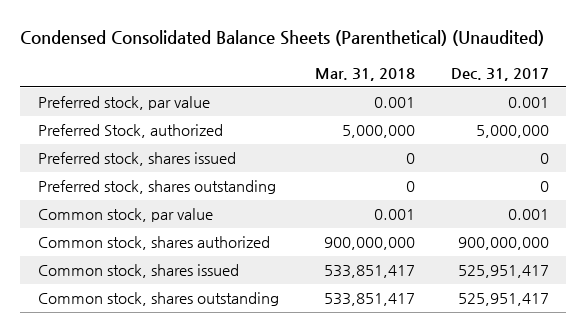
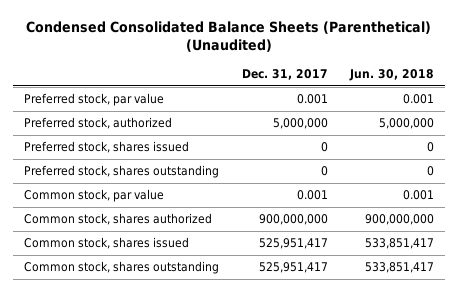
[314,67,415,81] Mar. 31, 2018 -> none
none -> [348,68,434,81] Jun. 30, 2018
[38,124,224,139] Preferred Stock, authorized -> [24,117,173,130] Preferred stock, authorized

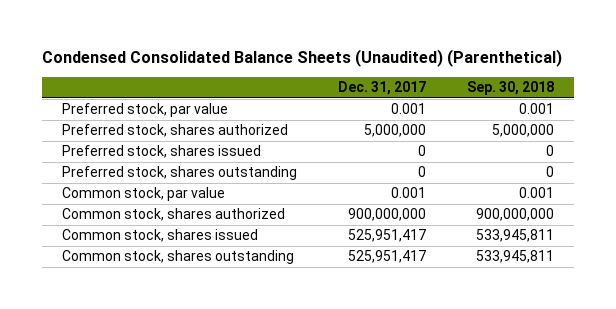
[26,20,432,52] Condensed Consolidated Balance Sheets (Parenthetical) (Unaudited) -> [41,49,562,68] Condensed Consolidated Balance Sheets (Unaudited) (Parenthetical)
[348,68,434,81] Jun. 30, 2018 -> none
none -> [466,81,554,96] Sep. 30, 2018
[24,117,173,130] Preferred stock, authorized -> [62,124,289,138] Preferred stock, shares authorized

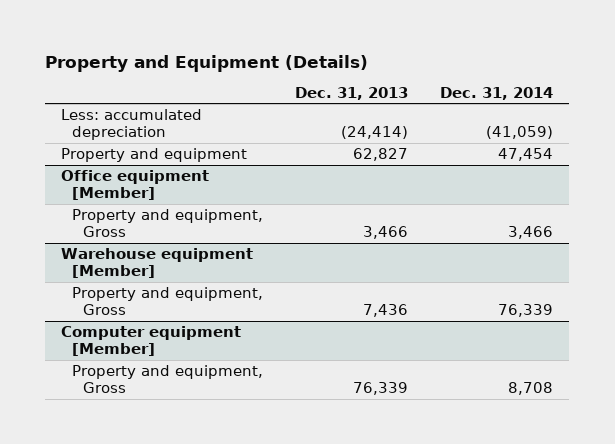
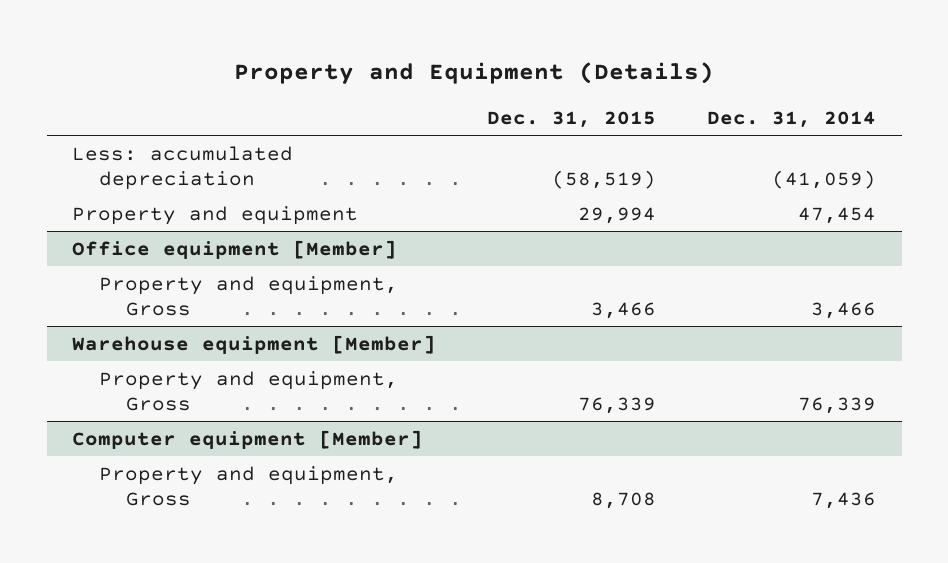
[295,86,409,100] Dec. 31, 2013 -> none
none -> [487,111,657,129] Dec. 31, 2015
[508,382,554,396] 8,708 -> [811,491,877,509] 7,436

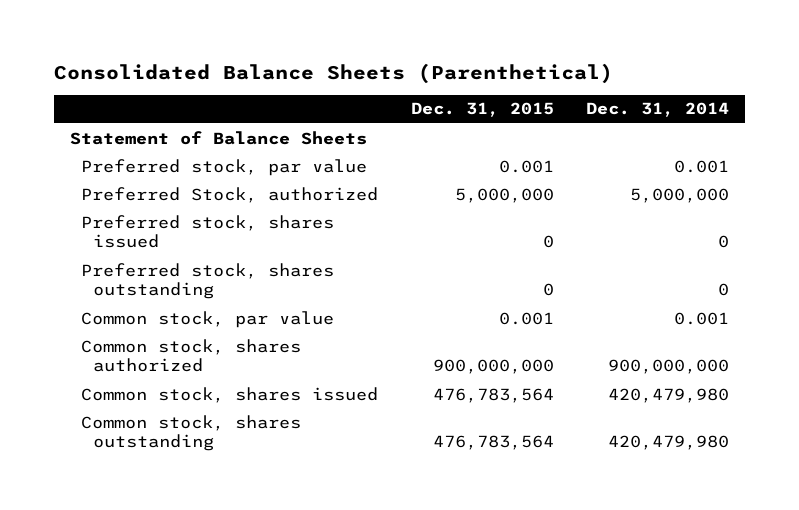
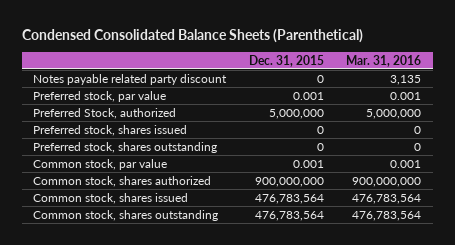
[53,62,613,84] Consolidated Balance Sheets (Parenthetical) -> [21,29,363,44] Condensed Consolidated Balance Sheets (Parenthetical)
[585,102,729,118] Dec. 31, 2014 -> none
none -> [346,54,422,67] Mar. 31, 2016
[69,130,367,145] Statement of Balance Sheets -> none
none -> [33,73,228,85] Notes payable related party discount

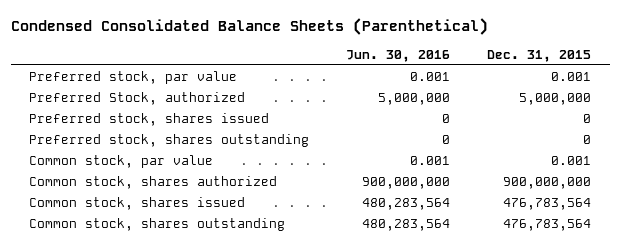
[346,54,422,67] Mar. 31, 2016 -> none
none -> [346,49,451,62] Jun. 30, 2016
[33,73,228,85] Notes payable related party discount -> none

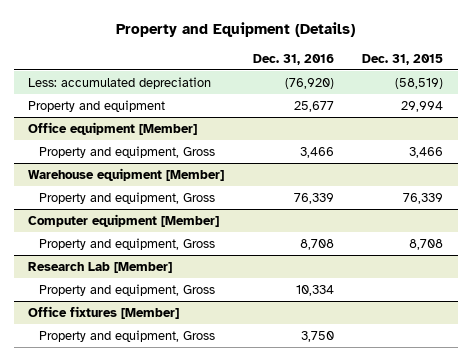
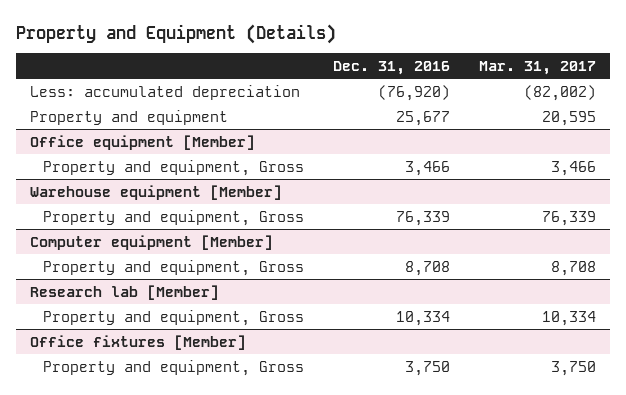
[362,54,444,66] Dec. 31, 2015 -> none
none -> [478,60,596,75] Mar. 31, 2017
[27,261,172,273] Research Lab [Member] -> [30,284,220,300] Research lab [Member]

